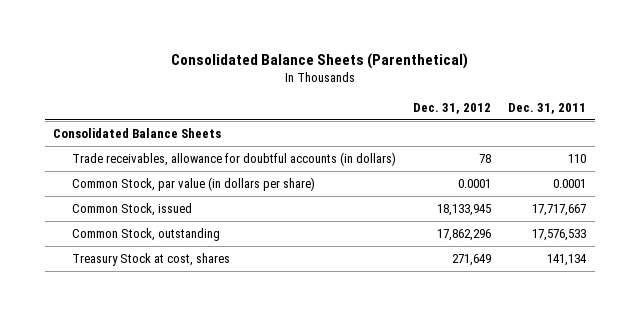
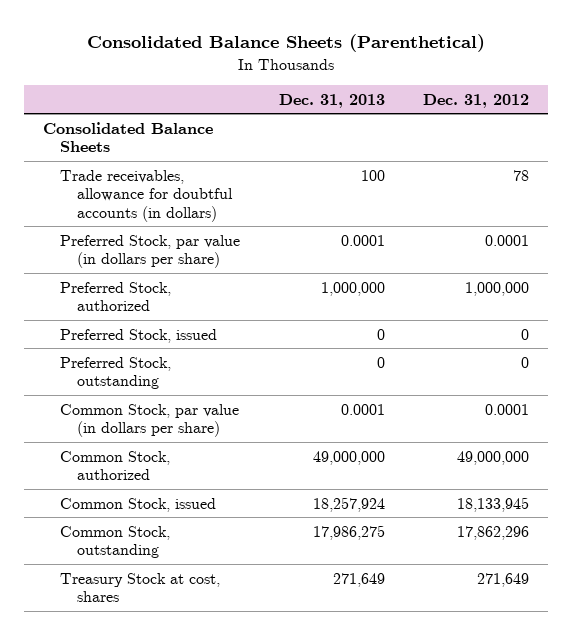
[508,103,587,115] Dec. 31, 2011 -> none
none -> [278,93,385,108] Dec. 31, 2013
none -> [60,234,241,269] Preferred Stock, par value (in dollars per share)
none -> [60,281,172,312] Preferred Stock, authorized
none -> [60,328,218,343] Preferred Stock, issued
none -> [60,356,172,390] Preferred Stock, outstanding
none -> [60,450,171,481] Common Stock, authorized

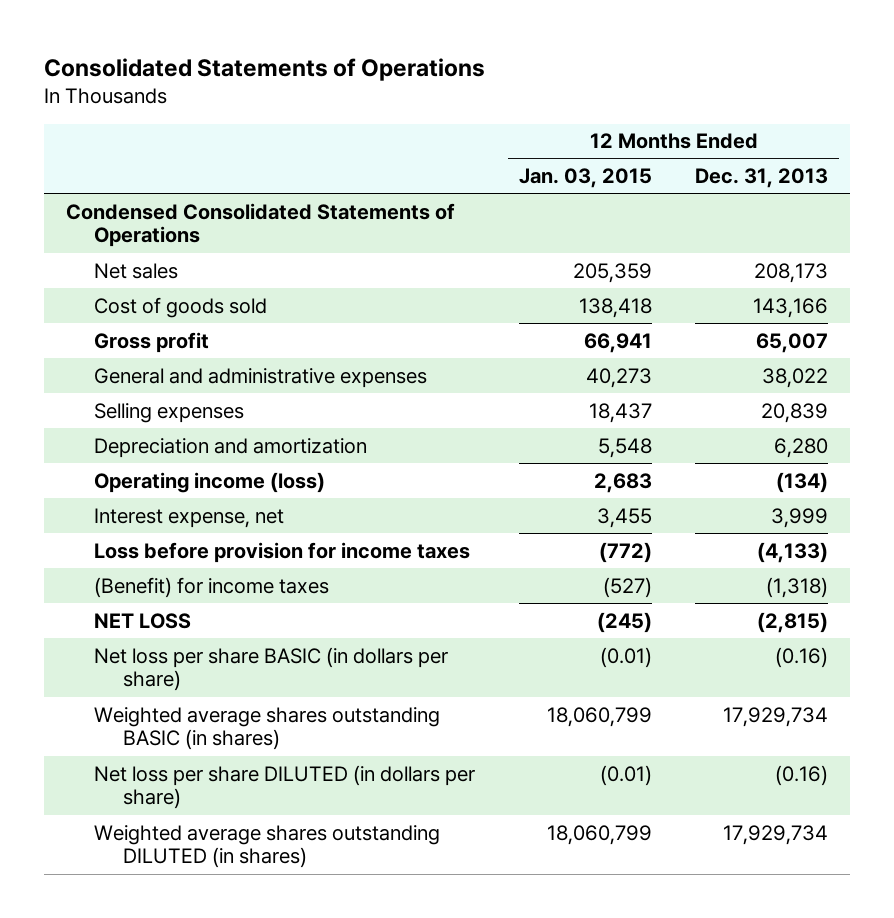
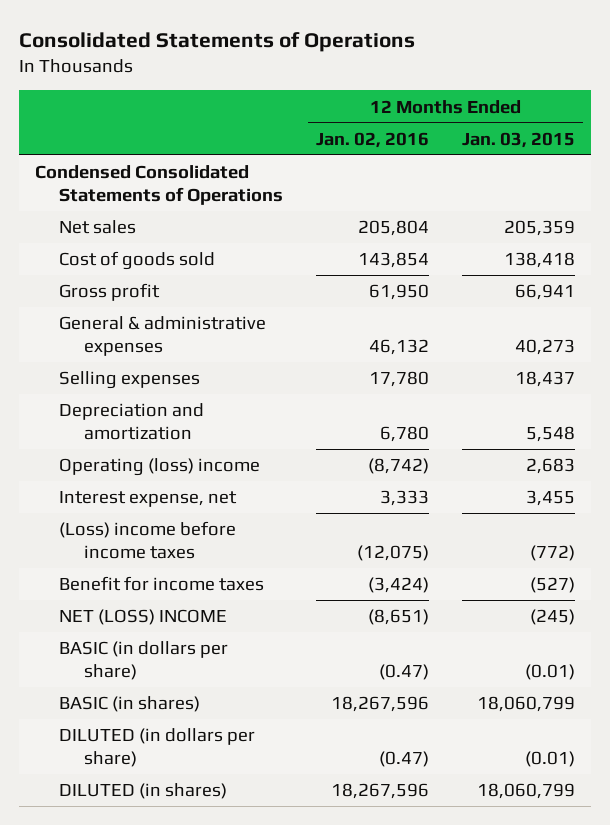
[695,168,829,189] Dec. 31, 2013 -> none
none -> [316,131,430,148] Jan. 02, 2016
[94,367,428,388] General and administrative expenses -> [59,316,267,357] General & administrative expenses
[94,471,326,493] Operating income (loss) -> [59,458,261,477] Operating (loss) income
[94,541,471,563] Loss before provision for income taxes -> [59,521,237,560] (Loss) income before income taxes
[94,576,330,598] (Benefit) for income taxes -> [59,576,265,592] Benefit for income taxes
[94,612,192,629] NET LOSS -> [59,609,228,626] NET (LOSS) INCOME
[94,646,449,692] Net loss per share BASIC (in dollars per share) -> [59,641,229,681] BASIC (in dollars per share)
[94,706,441,751] Weighted average shares outstanding BASIC (in shares) -> [59,696,201,713] BASIC (in shares)
[94,764,476,810] Net loss per share DILUTED (in dollars per share) -> [59,728,256,768] DILUTED (in dollars per share)
[94,824,441,869] Weighted average shares outstanding DILUTED (in shares) -> [59,783,228,800] DILUTED (in shares)

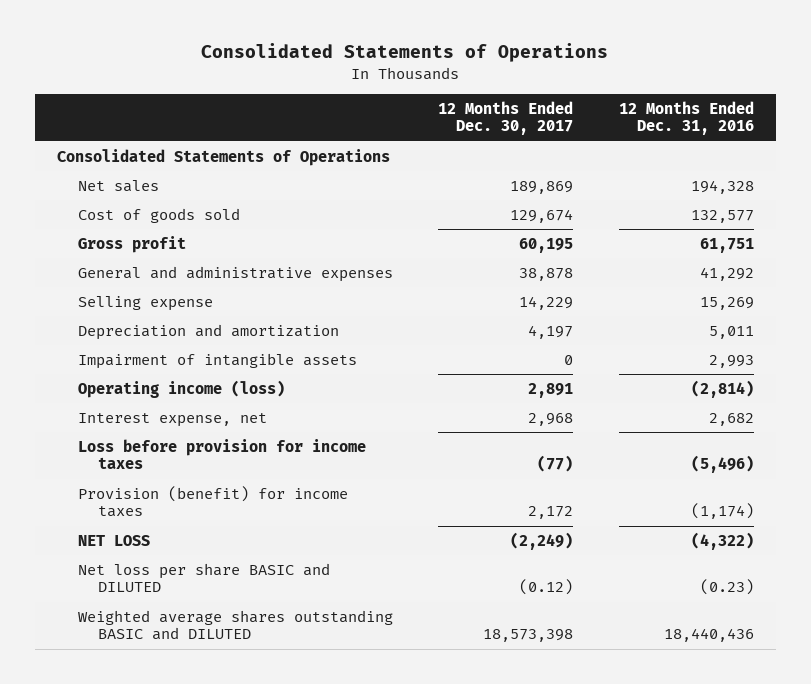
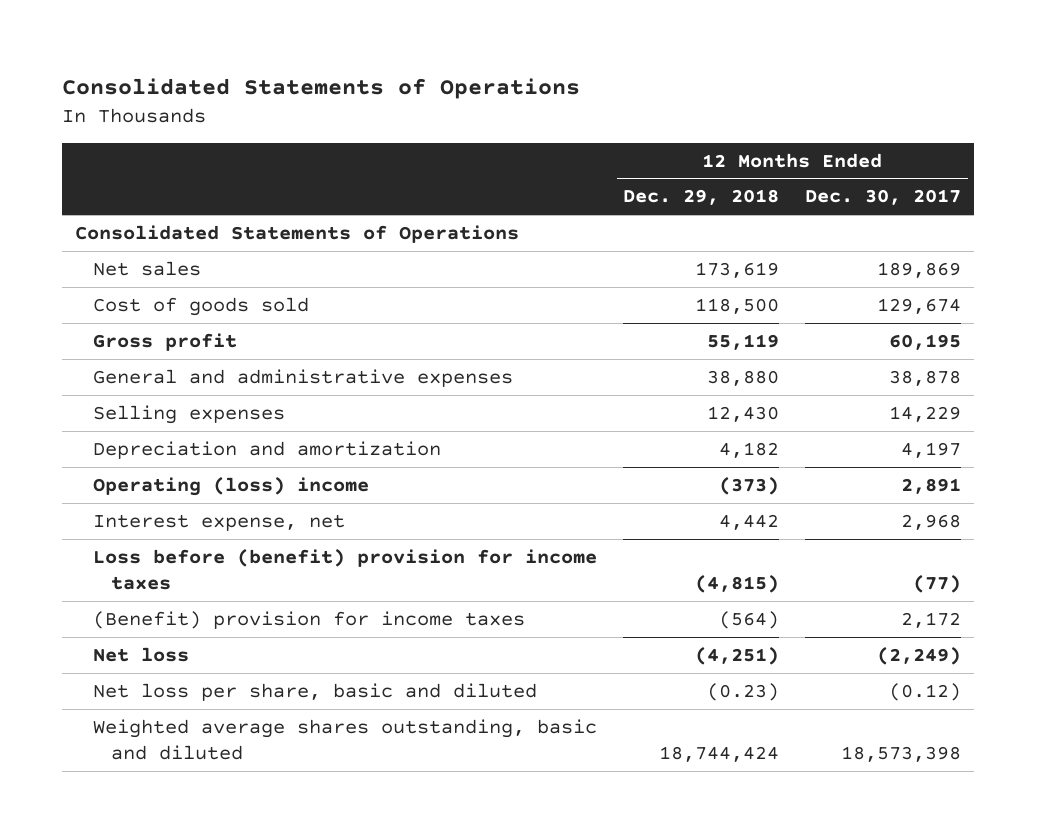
[618,100,754,136] 12 Months Ended Dec. 31, 2016 -> none
none -> [623,189,780,206] Dec. 29, 2018
[77,295,213,311] Selling expense -> [93,404,286,424] Selling expenses
[77,352,357,369] Impairment of intangible assets -> none
[77,379,285,398] Operating income (loss) -> [93,476,370,496] Operating (loss) income
[77,438,366,470] Loss before provision for income taxes -> [93,548,598,590] Loss before (benefit) provision for income taxes
[77,485,348,518] Provision (benefit) for income taxes -> [93,610,526,629] (Benefit) provision for income taxes
[77,534,150,546] NET LOSS -> [93,646,190,662] Net loss
[77,562,330,593] Net loss per share BASIC and DILUTED -> [93,682,538,701] Net loss per share, basic and diluted
[77,609,393,641] Weighted average shares outstanding BASIC and DILUTED -> [93,718,598,760] Weighted average shares outstanding, basic and diluted

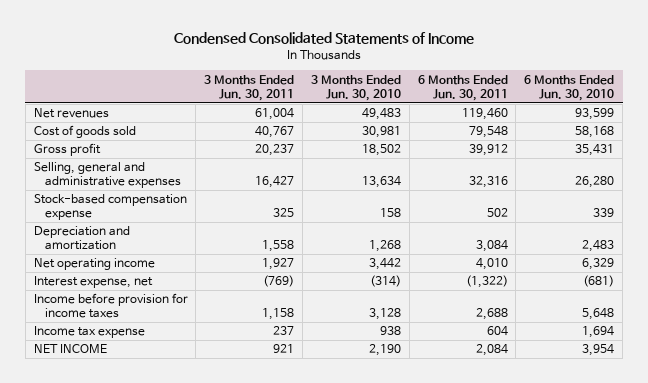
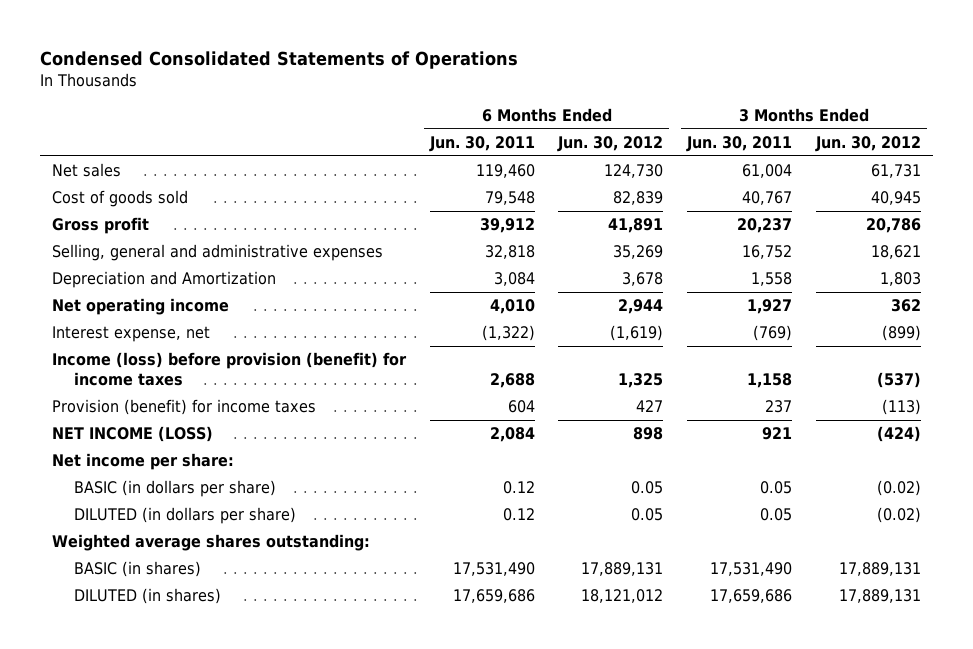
[173,32,474,45] Condensed Consolidated Statements of Income -> [40,50,519,69] Condensed Consolidated Statements of Operations
[310,74,401,101] 3 Months Ended Jun. 30, 2010 -> none
[524,74,615,101] 6 Months Ended Jun. 30, 2010 -> none
none -> [557,135,664,152] Jun. 30, 2012
none -> [814,135,921,152] Jun. 30, 2012
[33,108,109,119] Net revenues -> [52,163,122,178] Net sales
[33,194,187,221] Stock-based compensation expense -> none
[255,176,295,189] 16,427 -> [742,245,793,260] 16,752
[468,176,508,189] 32,316 -> [484,245,535,260] 32,818
[33,226,130,251] Depreciation and amortization -> [52,271,277,289] Depreciation and Amortization
[33,293,188,319] Income before provision for income taxes -> [52,352,408,386] Income (loss) before provision (benefit) for income taxes
[33,326,145,339] Income tax expense -> [52,399,317,416] Provision (benefit) for income taxes
[33,344,107,354] NET INCOME -> [52,426,214,443] NET INCOME (LOSS)
none -> [52,453,235,471] Net income per share:
none -> [73,480,276,498] BASIC (in dollars per share)
none -> [73,507,296,525] DILUTED (in dollars per share)
none -> [52,534,371,552] Weighted average shares outstanding:
none -> [73,561,201,578] BASIC (in shares)
none -> [73,588,221,605] DILUTED (in shares)

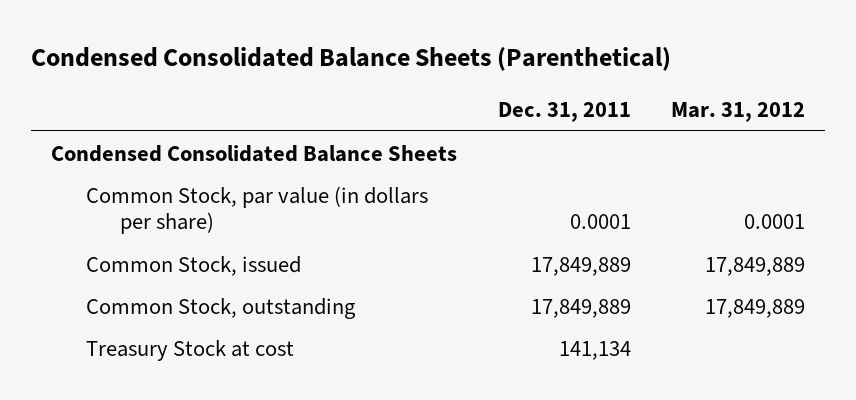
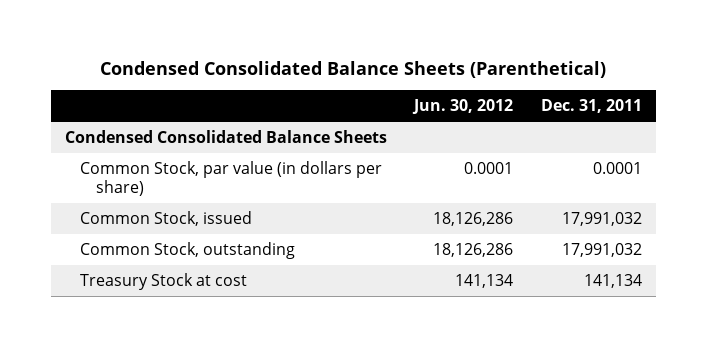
[671,102,806,123] Mar. 31, 2012 -> none
none -> [412,99,514,115] Jun. 30, 2012
[530,256,631,276] 17,849,889 -> [561,211,642,226] 17,991,032
[530,298,631,318] 17,849,889 -> [561,242,642,257] 17,991,032

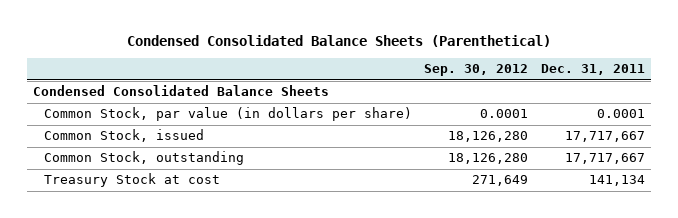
[412,99,514,115] Jun. 30, 2012 -> none
none -> [424,64,529,77] Sep. 30, 2012
[561,211,642,226] 17,991,032 -> [564,131,645,143] 17,717,667
[561,242,642,257] 17,991,032 -> [564,153,645,165] 17,717,667

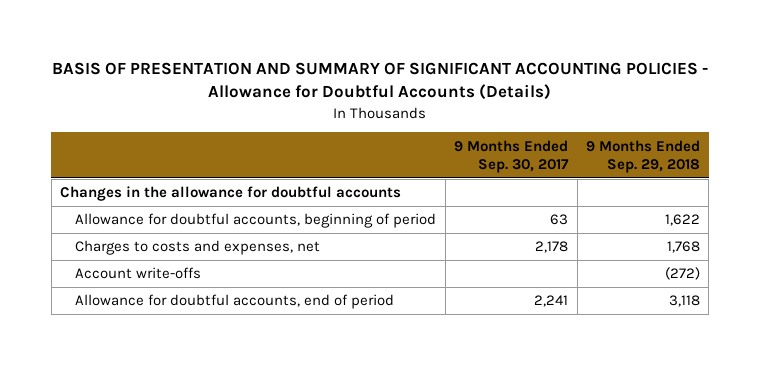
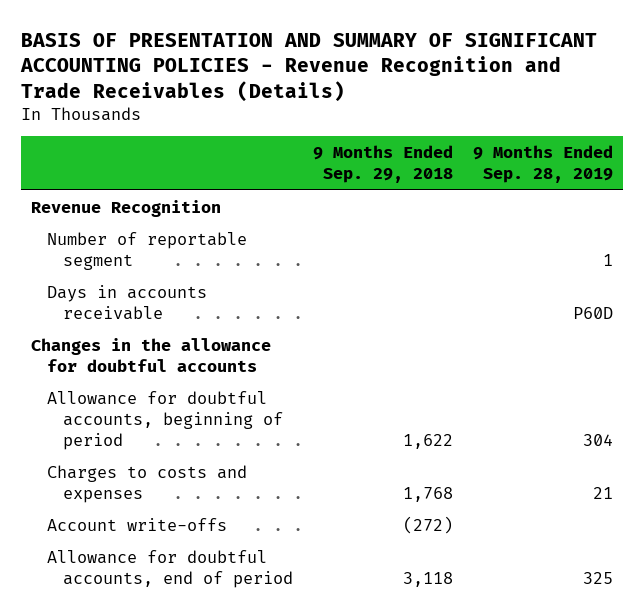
[52,62,709,101] BASIS OF PRESENTATION AND SUMMARY OF SIGNIFICANT ACCOUNTING POLICIES - Allowance for Doubtful Accounts (Details) -> [20,32,598,102] BASIS OF PRESENTATION AND SUMMARY OF SIGNIFICANT ACCOUNTING POLICIES - Revenue Recognition and Trade Receivables (Details)
[454,139,570,174] 9 Months Ended Sep. 30, 2017 -> none
none -> [473,145,614,184] 9 Months Ended Sep. 28, 2019
none -> [31,199,222,217] Revenue Recognition
none -> [46,231,247,270] Number of reportable segment
none -> [46,284,207,320] Days in accounts receivable
[75,240,321,256] Charges to costs and expenses, net -> [46,464,247,503] Charges to costs and expenses

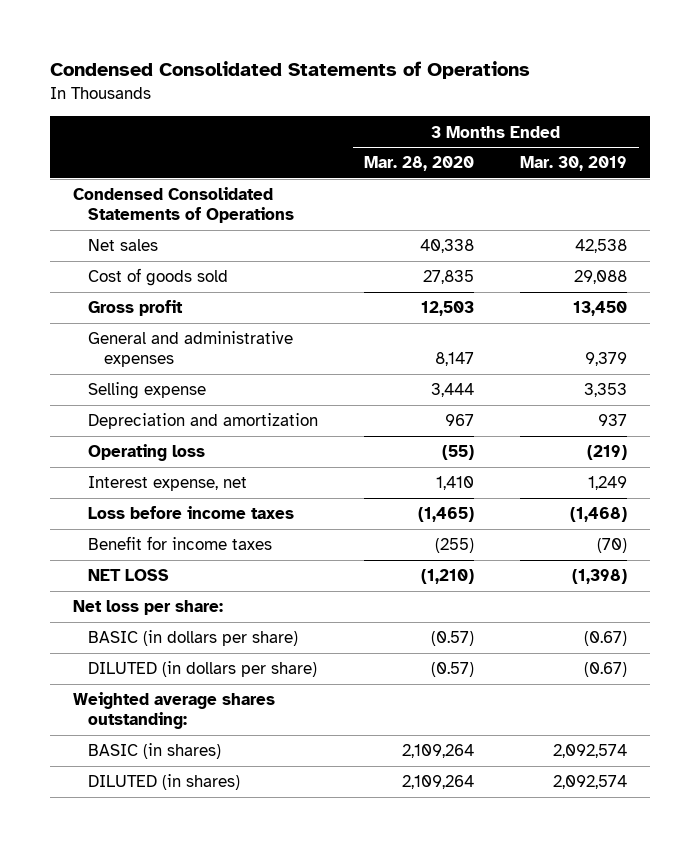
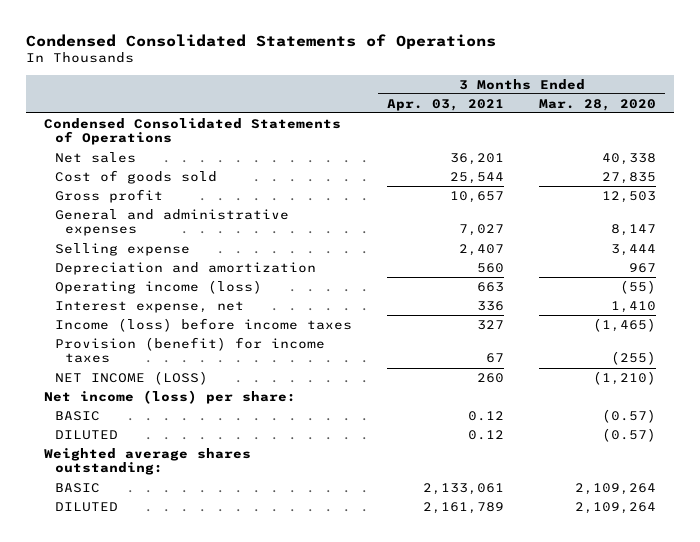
[520,156,628,172] Mar. 30, 2019 -> none
none -> [387,98,505,111] Apr. 03, 2021
[88,444,206,462] Operating loss -> [54,279,262,294] Operating income (loss)
[88,506,295,520] Loss before income taxes -> [54,317,352,332] Income (loss) before income taxes
[88,536,273,551] Benefit for income taxes -> [54,336,325,364] Provision (benefit) for income taxes
[88,569,170,582] NET LOSS -> [54,370,208,385] NET INCOME (LOSS)
[72,600,223,616] Net loss per share: -> [43,389,296,404] Net income (loss) per share:
[88,630,299,647] BASIC (in dollars per share) -> [54,410,100,421] BASIC
[88,661,318,678] DILUTED (in dollars per share) -> [54,429,118,440] DILUTED
[88,743,222,760] BASIC (in shares) -> [54,482,100,493] BASIC
[88,774,241,791] DILUTED (in shares) -> [54,501,118,512] DILUTED

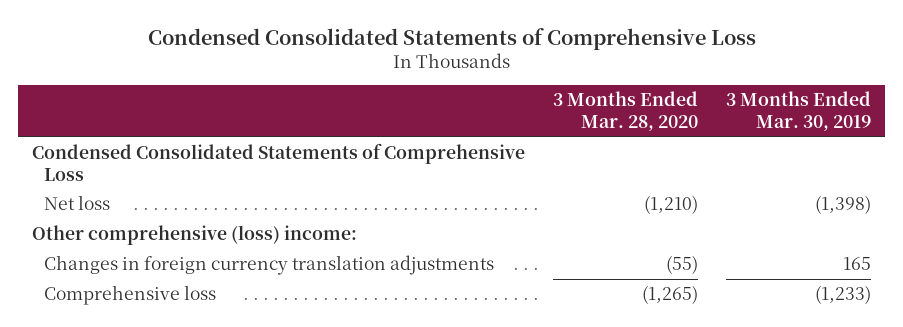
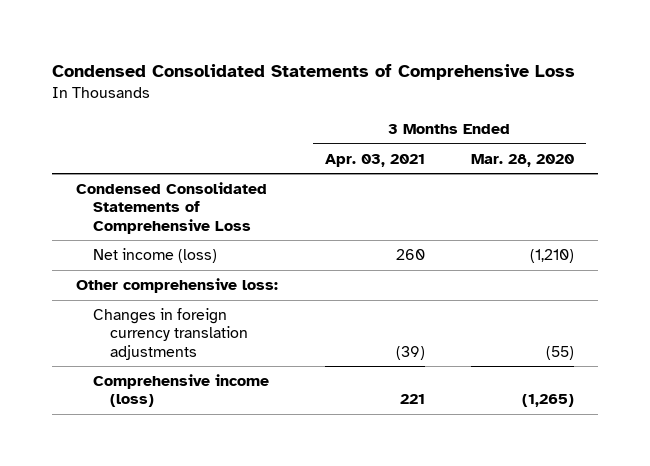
[726,91,872,132] 3 Months Ended Mar. 30, 2019 -> none
none -> [324,153,425,167] Apr. 03, 2021
[44,195,111,211] Net loss -> [92,248,217,264] Net income (loss)
[32,225,358,246] Other comprehensive (loss) income: -> [75,278,278,294] Other comprehensive loss:
[44,285,217,306] Comprehensive loss -> [92,374,269,408] Comprehensive income (loss)

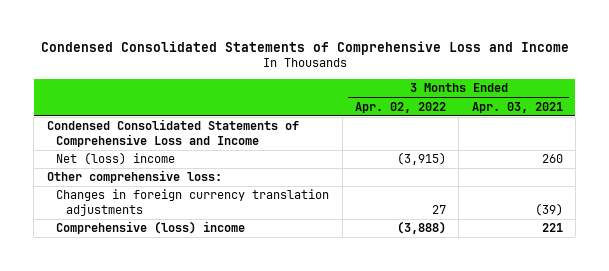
[52,63,576,80] Condensed Consolidated Statements of Comprehensive Loss -> [40,40,569,55] Condensed Consolidated Statements of Comprehensive Loss and Income
[471,153,575,167] Mar. 28, 2020 -> none
none -> [354,101,446,113] Apr. 02, 2022
[75,182,267,234] Condensed Consolidated Statements of Comprehensive Loss -> [46,119,299,148] Condensed Consolidated Statements of Comprehensive Loss and Income
[92,248,217,264] Net income (loss) -> [56,152,176,166] Net (loss) income
[92,374,269,408] Comprehensive income (loss) -> [56,221,246,235] Comprehensive (loss) income

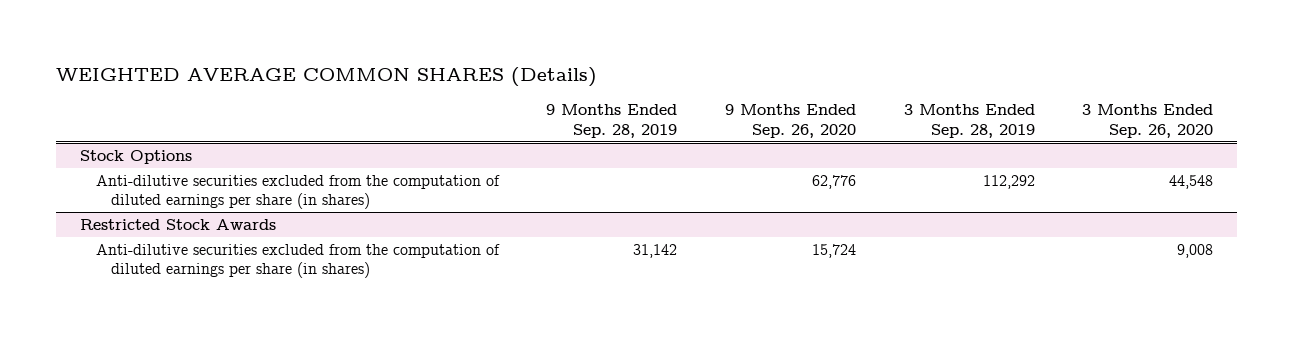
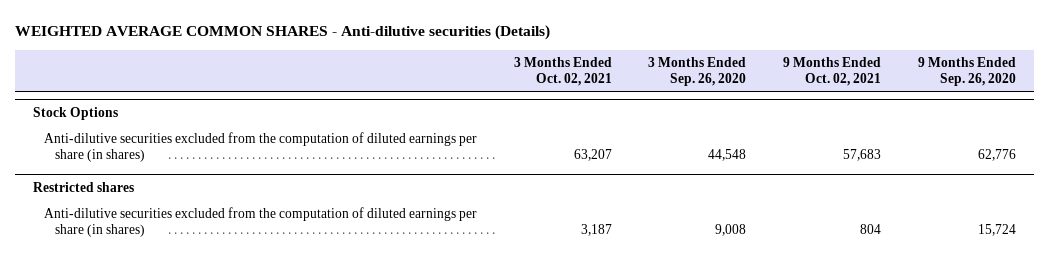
[56,67,598,88] WEIGHTED AVERAGE COMMON SHARES (Details) -> [15,25,551,41] WEIGHTED AVERAGE COMMON SHARES - Anti-dilutive securities (Details)
[546,104,678,138] 9 Months Ended Sep. 28, 2019 -> none
[903,104,1035,138] 3 Months Ended Sep. 28, 2019 -> none
none -> [513,57,612,87] 3 Months Ended Oct. 02, 2021
none -> [783,57,882,87] 9 Months Ended Oct. 02, 2021
[80,219,277,231] Restricted Stock Awards -> [33,182,135,193] Restricted shares

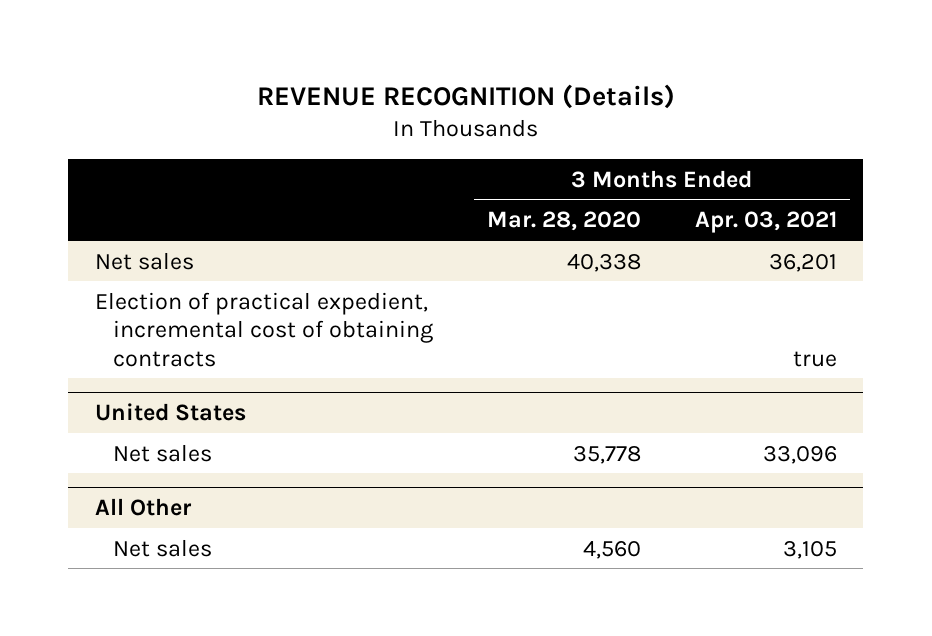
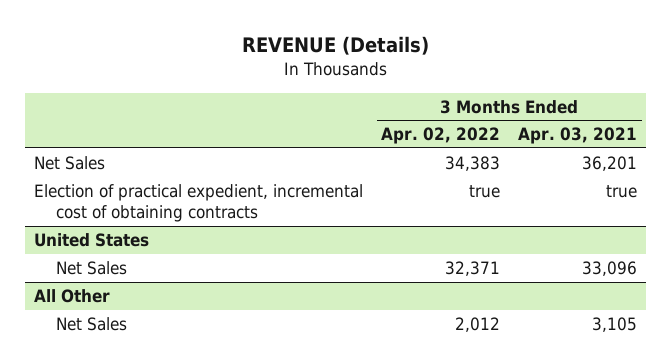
[256,83,675,109] REVENUE RECOGNITION (Details) -> [241,36,429,56] REVENUE (Details)
[486,211,641,232] Mar. 28, 2020 -> none
none -> [381,127,501,145] Apr. 02, 2022
[95,251,195,270] Net sales -> [34,156,106,171] Net Sales
[113,443,213,462] Net sales -> [56,261,128,276] Net Sales
[113,538,213,557] Net sales -> [56,317,128,332] Net Sales

